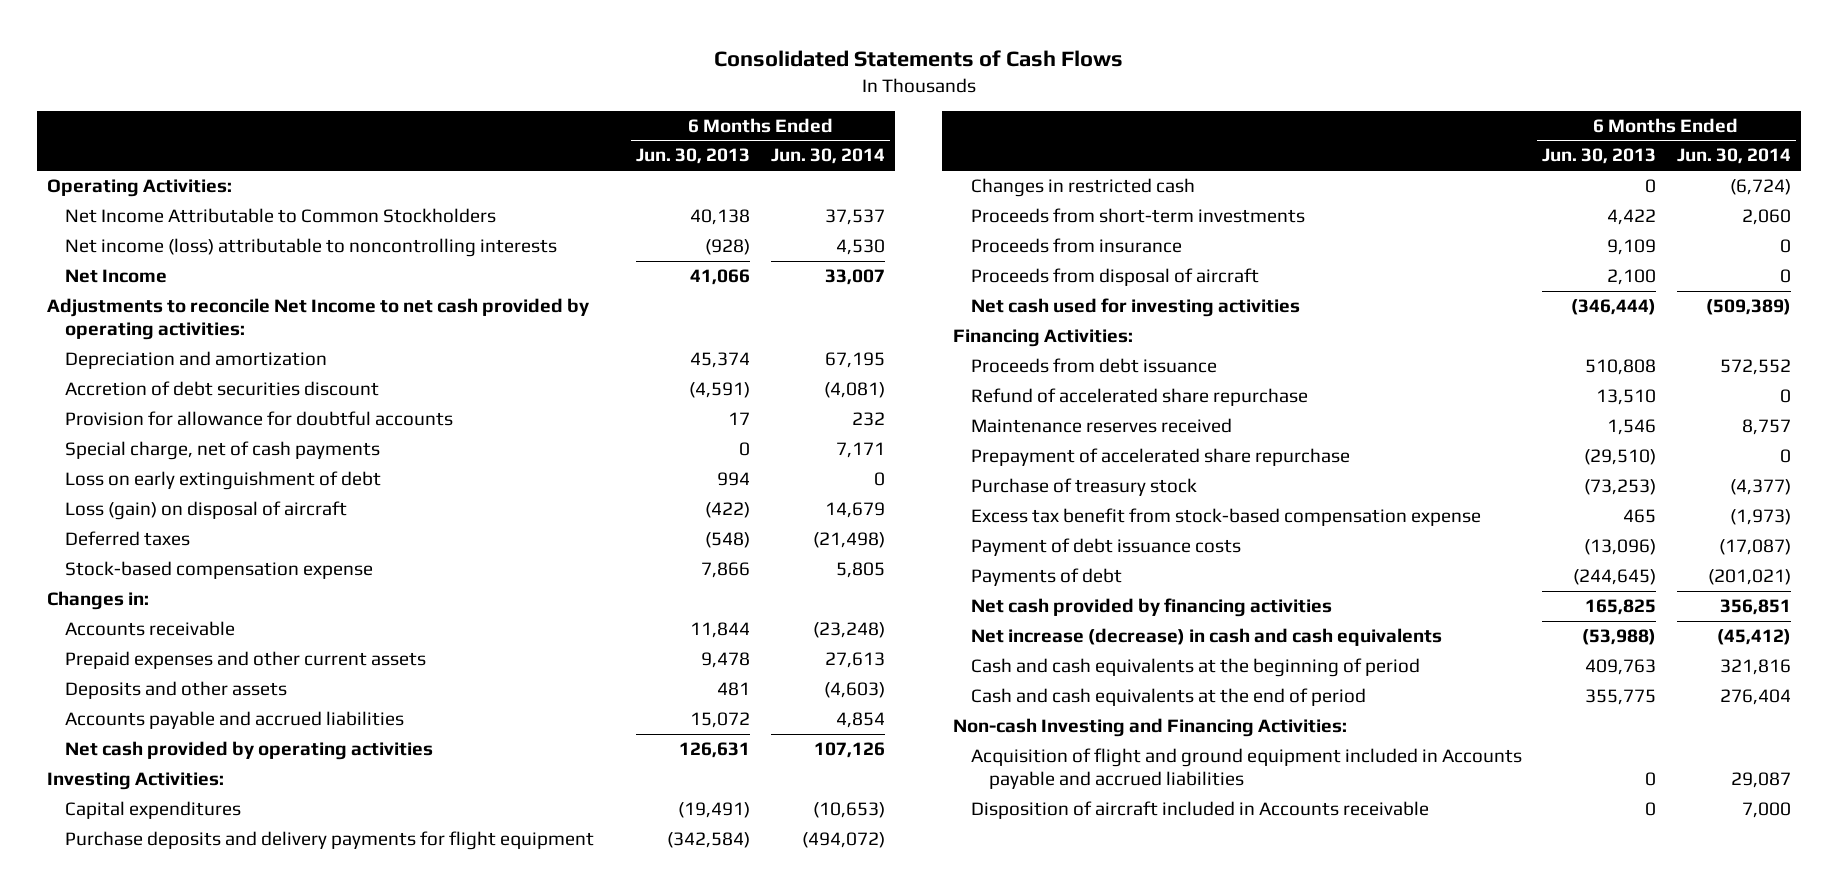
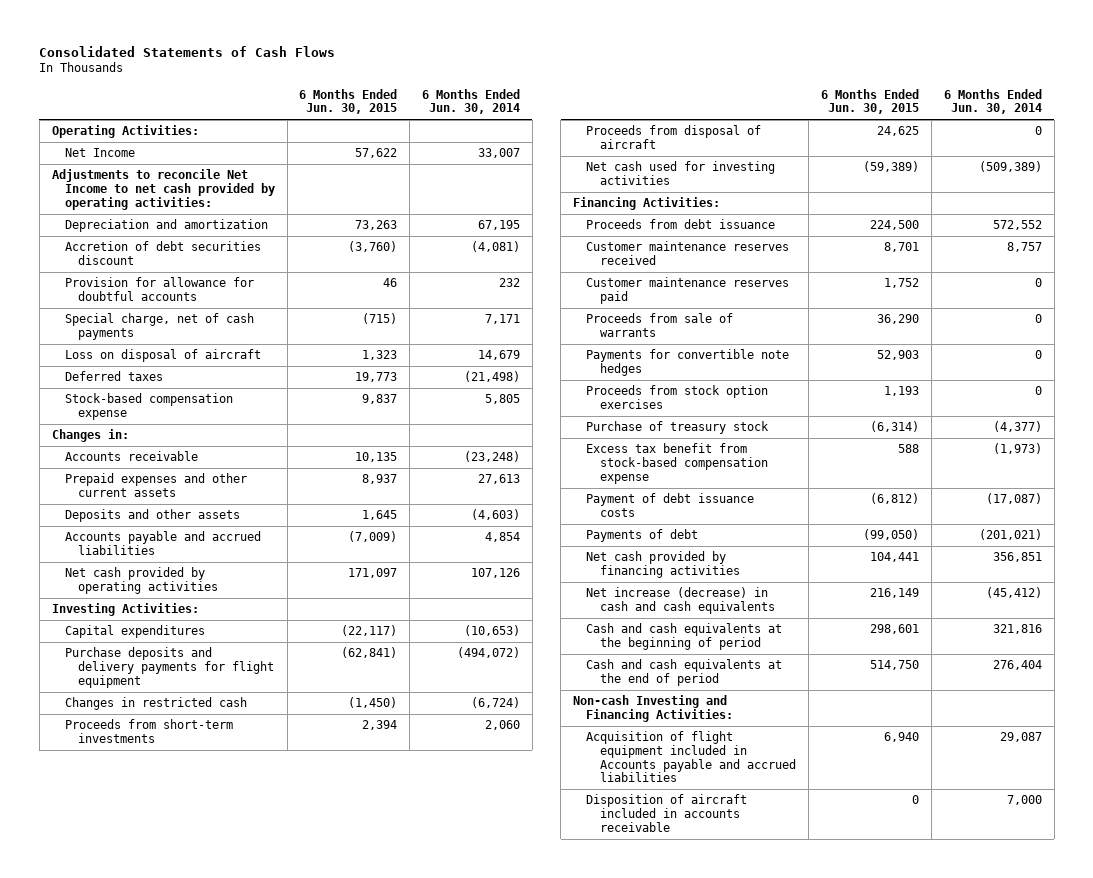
[636,148,751,165] Jun. 30, 2013 -> none
none -> [299,88,398,115] 6 Months Ended Jun. 30, 2015
[65,208,497,224] Net Income Attributable to Common Stockholders -> none
[65,238,558,258] Net income (loss) attributable to noncontrolling interests -> none
[65,471,382,491] Loss on early extinguishment of debt -> none
[65,501,348,521] Loss (gain) on disposal of aircraft -> [64,349,261,363] Loss on disposal of aircraft
[970,238,1182,254] Proceeds from insurance -> none
[970,388,1308,407] Refund of accelerated share repurchase -> none
[970,448,1350,467] Prepayment of accelerated share repurchase -> none
[970,418,1232,434] Maintenance reserves received -> [586,241,790,265] Customer maintenance reserves received
none -> [586,277,790,304] Customer maintenance reserves paid
none -> [586,313,734,337] Proceeds from sale of warrants
none -> [586,349,790,376] Payments for convertible note hedges
none -> [586,385,769,409] Proceeds from stock option exercises
[970,748,1522,790] Acquisition of flight and ground equipment included in Accounts payable and accrued liabilities -> [586,731,796,783] Acquisition of flight equipment included in Accounts payable and accrued liabilities
[970,801,1429,820] Disposition of aircraft included in Accounts receivable -> [586,794,748,832] Disposition of aircraft included in accounts receivable

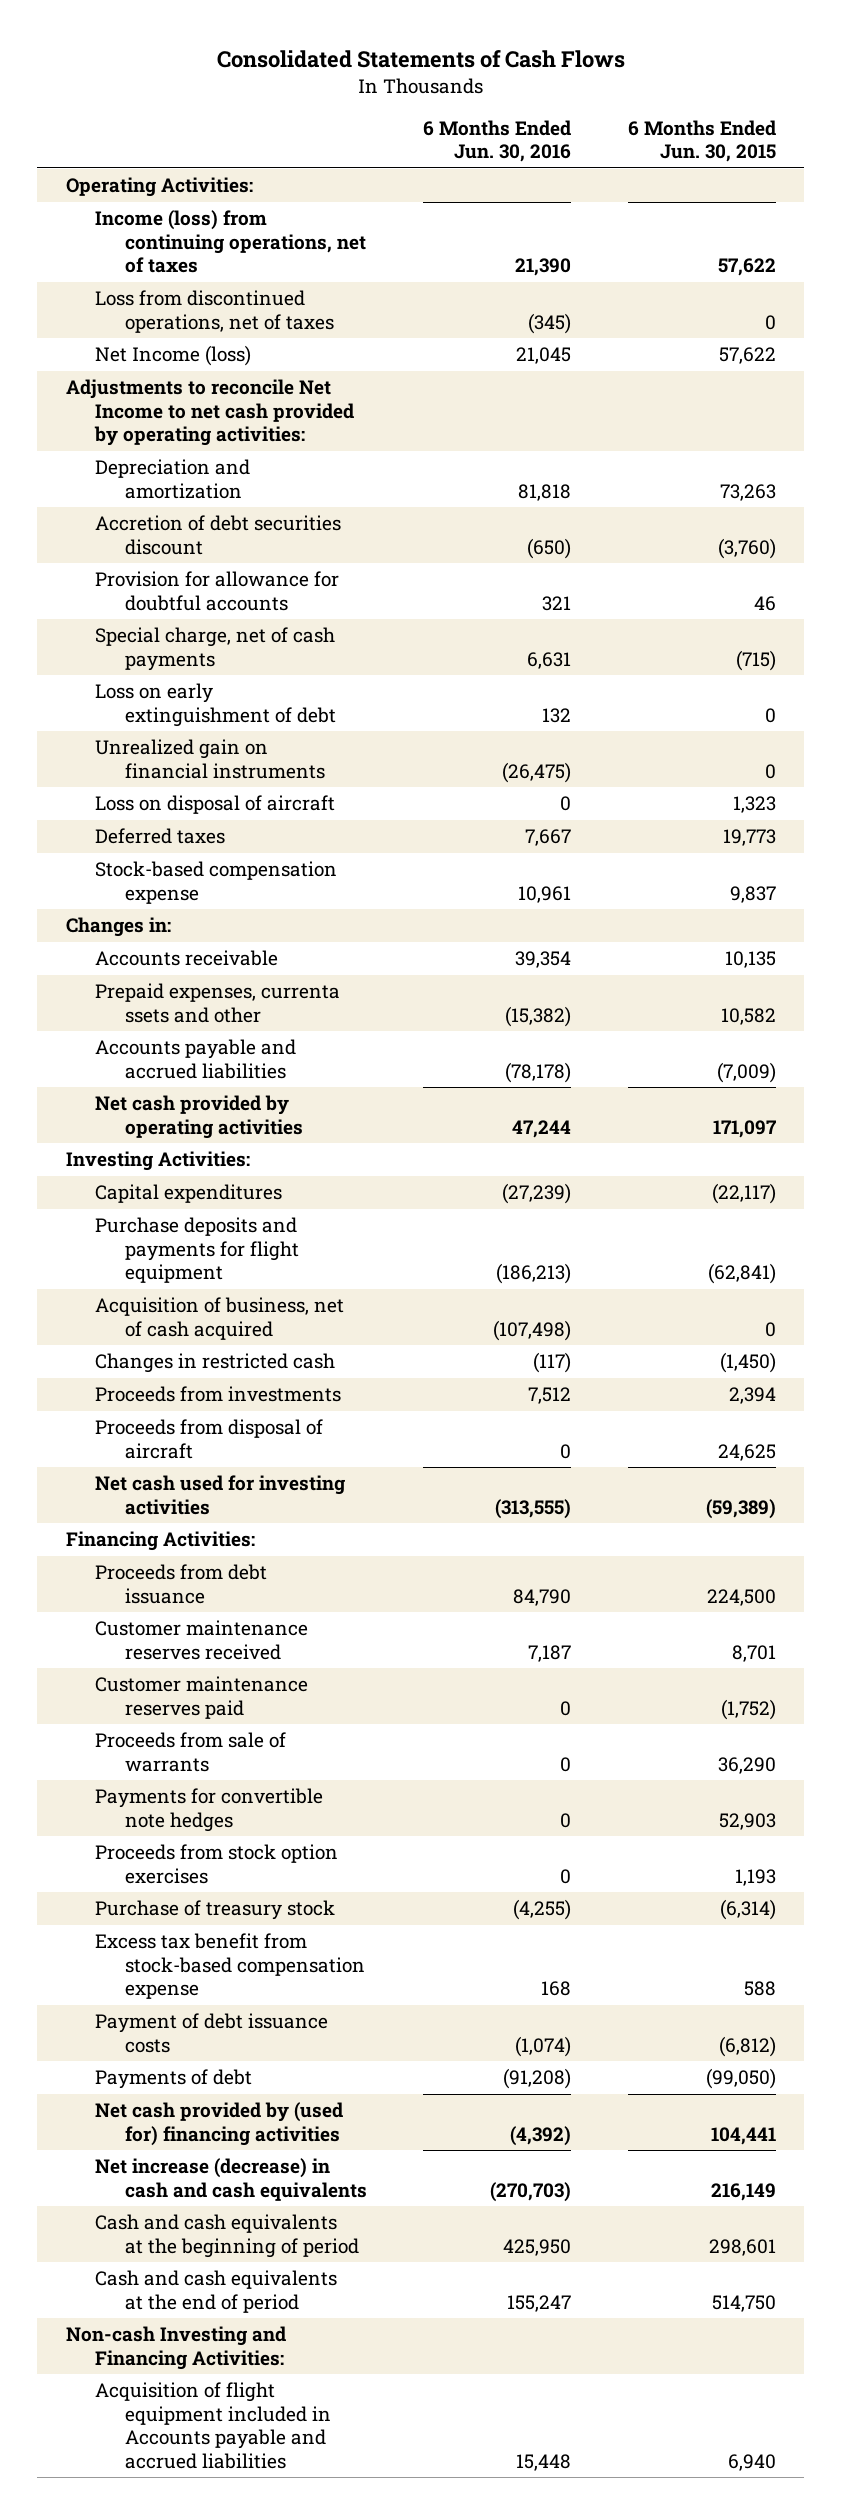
[422,88,521,115] 6 Months Ended Jun. 30, 2014 -> none
none -> [423,119,572,163] 6 Months Ended Jun. 30, 2016
none -> [95,210,366,274] Income (loss) from continuing operations, net of taxes
none -> [95,290,334,333] Loss from discontinued operations, net of taxes
[64,148,135,158] Net Income -> [95,345,252,367] Net Income (loss)
none -> [95,683,336,727] Loss on early extinguishment of debt
none -> [95,739,325,779] Unrealized gain on financial instruments
[64,509,240,523] Deposits and other assets -> none
[64,473,247,497] Prepaid expenses and other current assets -> [95,983,341,1023] Prepaid expenses, currenta ssets and other
[362,474,398,485] 8,937 -> [721,1007,777,1025] 10,582
[64,647,275,688] Purchase deposits and delivery payments for flight equipment -> [95,1217,299,1284] Purchase deposits and payments for flight equipment
none -> [95,1297,345,1340] Acquisition of business, net of cash acquired
[64,719,233,743] Proceeds from short-term investments -> [95,1386,342,1403] Proceeds from investments
[884,278,920,289] 1,752 -> [721,1698,777,1720] (1,752)
[586,551,740,578] Net cash provided by financing activities -> [95,2102,344,2146] Net cash provided by (used for) financing activities
[586,794,748,832] Disposition of aircraft included in accounts receivable -> none

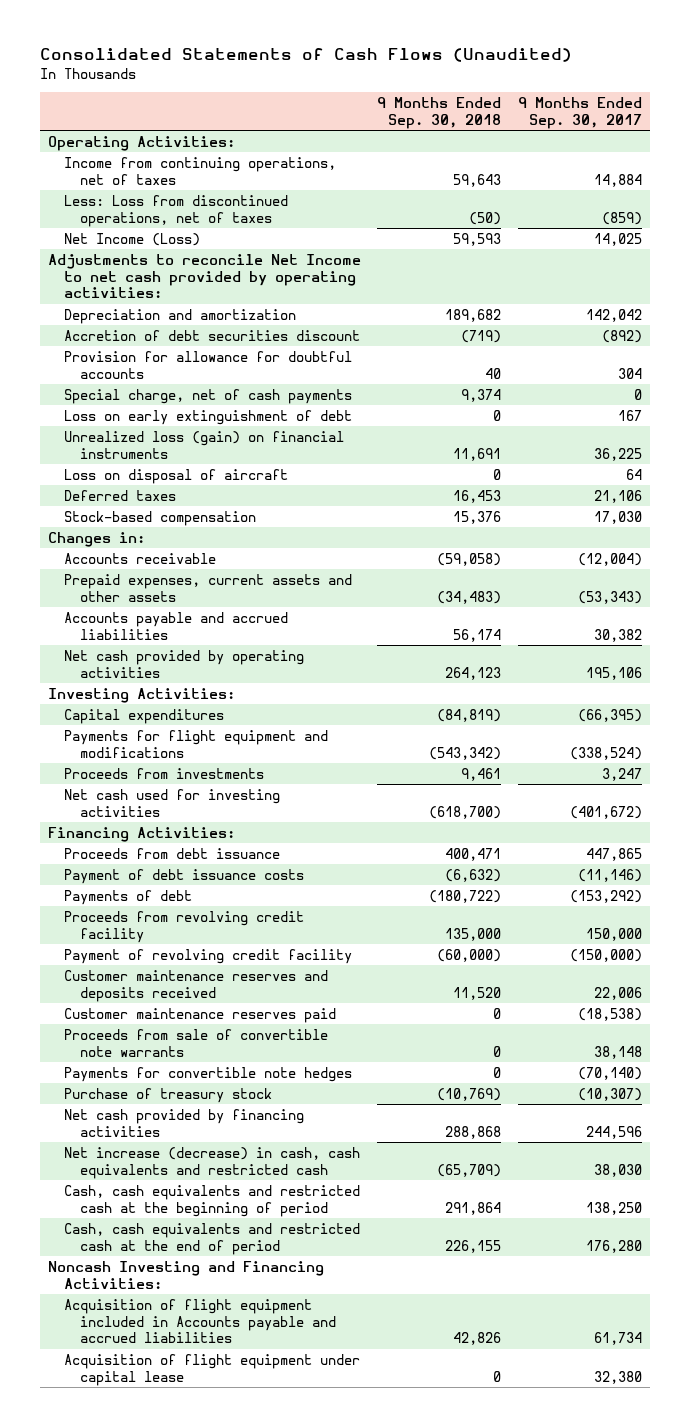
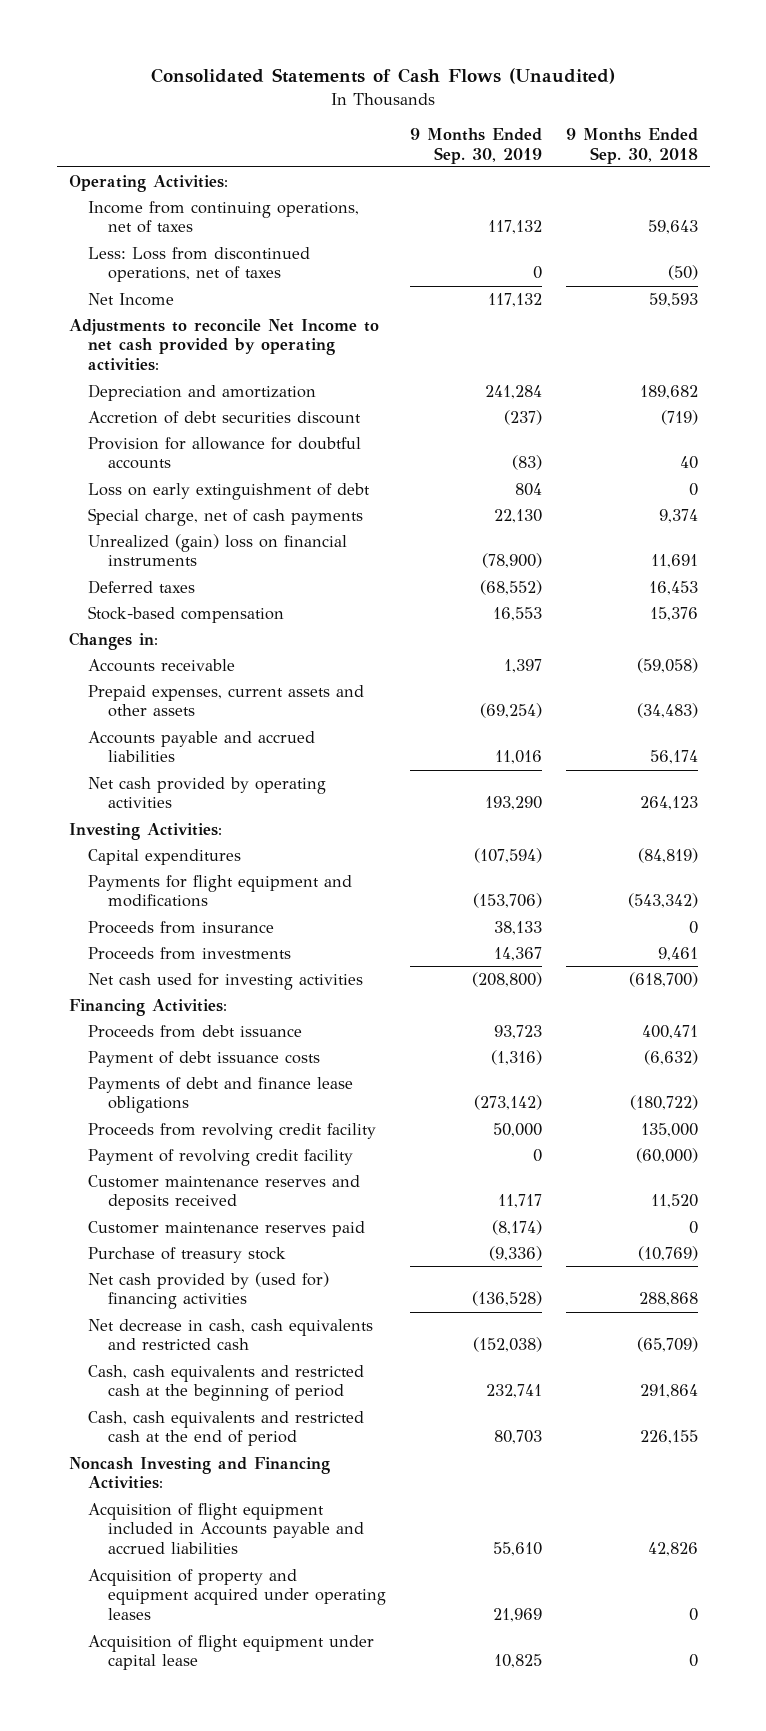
[517,96,642,129] 9 Months Ended Sep. 30, 2017 -> none
none -> [409,127,542,164] 9 Months Ended Sep. 30, 2019
[63,232,200,246] Net Income (Loss) -> [88,292,175,306] Net Income
[63,468,288,484] Loss on disposal of aircraft -> none
[63,388,352,404] Special charge, net of cash payments -> [88,507,364,526] Special charge, net of cash payments
[63,430,344,459] Unrealized loss (gain) on financial instruments -> [88,533,348,567] Unrealized (gain) loss on financial instruments
none -> [88,920,275,934] Proceeds from insurance
[63,889,192,905] Payments of debt -> [88,1076,354,1114] Payments of debt and finance lease obligations
[63,1028,328,1057] Proceeds from sale of convertible note warrants -> none
[63,1066,352,1082] Payments for convertible note hedges -> none
[63,1108,304,1137] Net cash provided by financing activities -> [88,1271,330,1310] Net cash provided by (used for) financing activities
[63,1146,360,1179] Net increase (decrease) in cash, cash equivalents and restricted cash -> [88,1318,374,1351] Net decrease in cash, cash equivalents and restricted cash
none -> [88,1568,386,1621] Acquisition of property and equipment acquired under operating leases

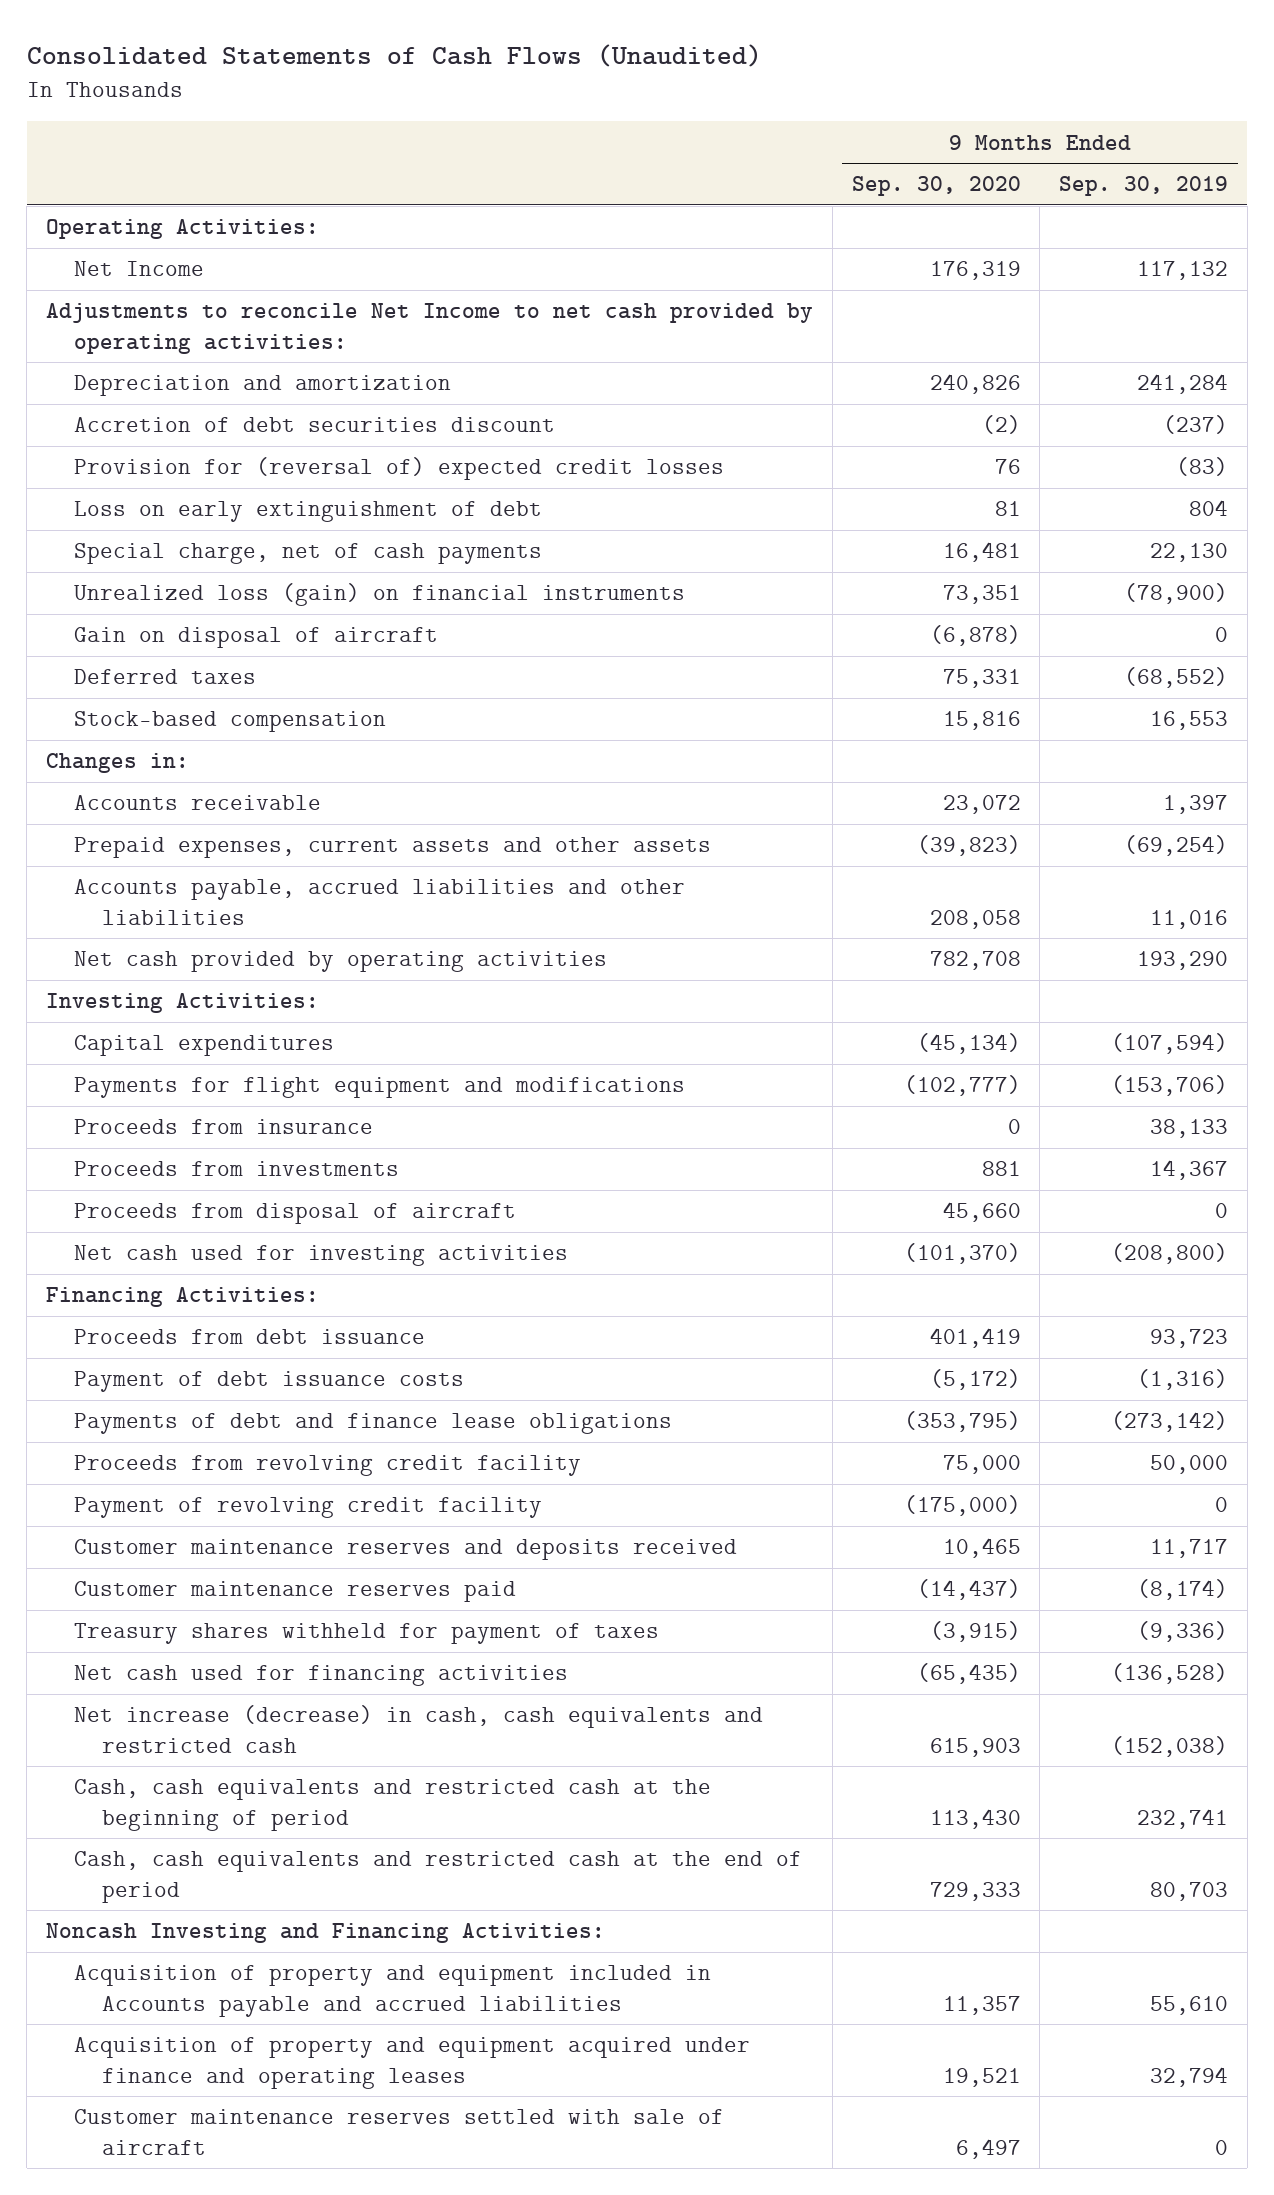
[565,127,698,164] 9 Months Ended Sep. 30, 2018 -> none
none -> [851,176,1021,197] Sep. 30, 2020
[88,200,360,234] Income from continuing operations, net of taxes -> none
[88,246,311,283] Less: Loss from discontinued operations, net of taxes -> none
[88,436,362,470] Provision for allowance for doubtful accounts -> [74,457,725,481] Provision for (reversal of) expected credit losses
[88,533,348,567] Unrealized (gain) loss on financial instruments -> [74,583,686,607] Unrealized loss (gain) on financial instruments
none -> [74,627,439,649] Gain on disposal of aircraft
[88,730,316,763] Accounts payable and accrued liabilities -> [74,879,686,925] Accounts payable, accrued liabilities and other liabilities
none -> [74,1203,517,1225] Proceeds from disposal of aircraft
[88,1246,287,1263] Purchase of treasury stock -> [74,1623,660,1645] Treasury shares withheld for payment of taxes
[88,1271,330,1310] Net cash provided by (used for) financing activities -> [74,1665,569,1687] Net cash used for financing activities
[88,1318,374,1351] Net decrease in cash, cash equivalents and restricted cash -> [74,1705,764,1753] Net increase (decrease) in cash, cash equivalents and restricted cash
[88,1634,375,1671] Acquisition of flight equipment under capital lease -> none
[88,1502,364,1555] Acquisition of flight equipment included in Accounts payable and accrued liabilities -> [74,1965,712,2017] Acquisition of property and equipment included in Accounts payable and accrued liabilities
[88,1568,386,1621] Acquisition of property and equipment acquired under operating leases -> [74,2037,751,2089] Acquisition of property and equipment acquired under finance and operating leases
[492,1608,542,1623] 21,969 -> [1150,2066,1229,2087] 32,794
none -> [74,2109,725,2155] Customer maintenance reserves settled with sale of aircraft

